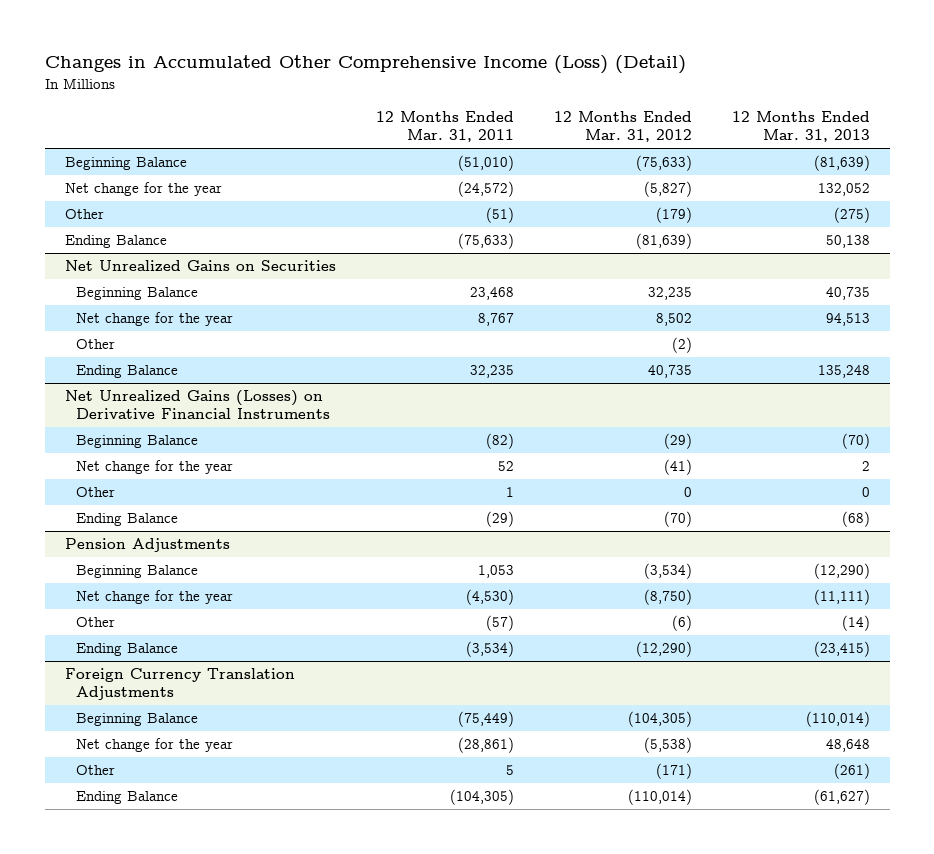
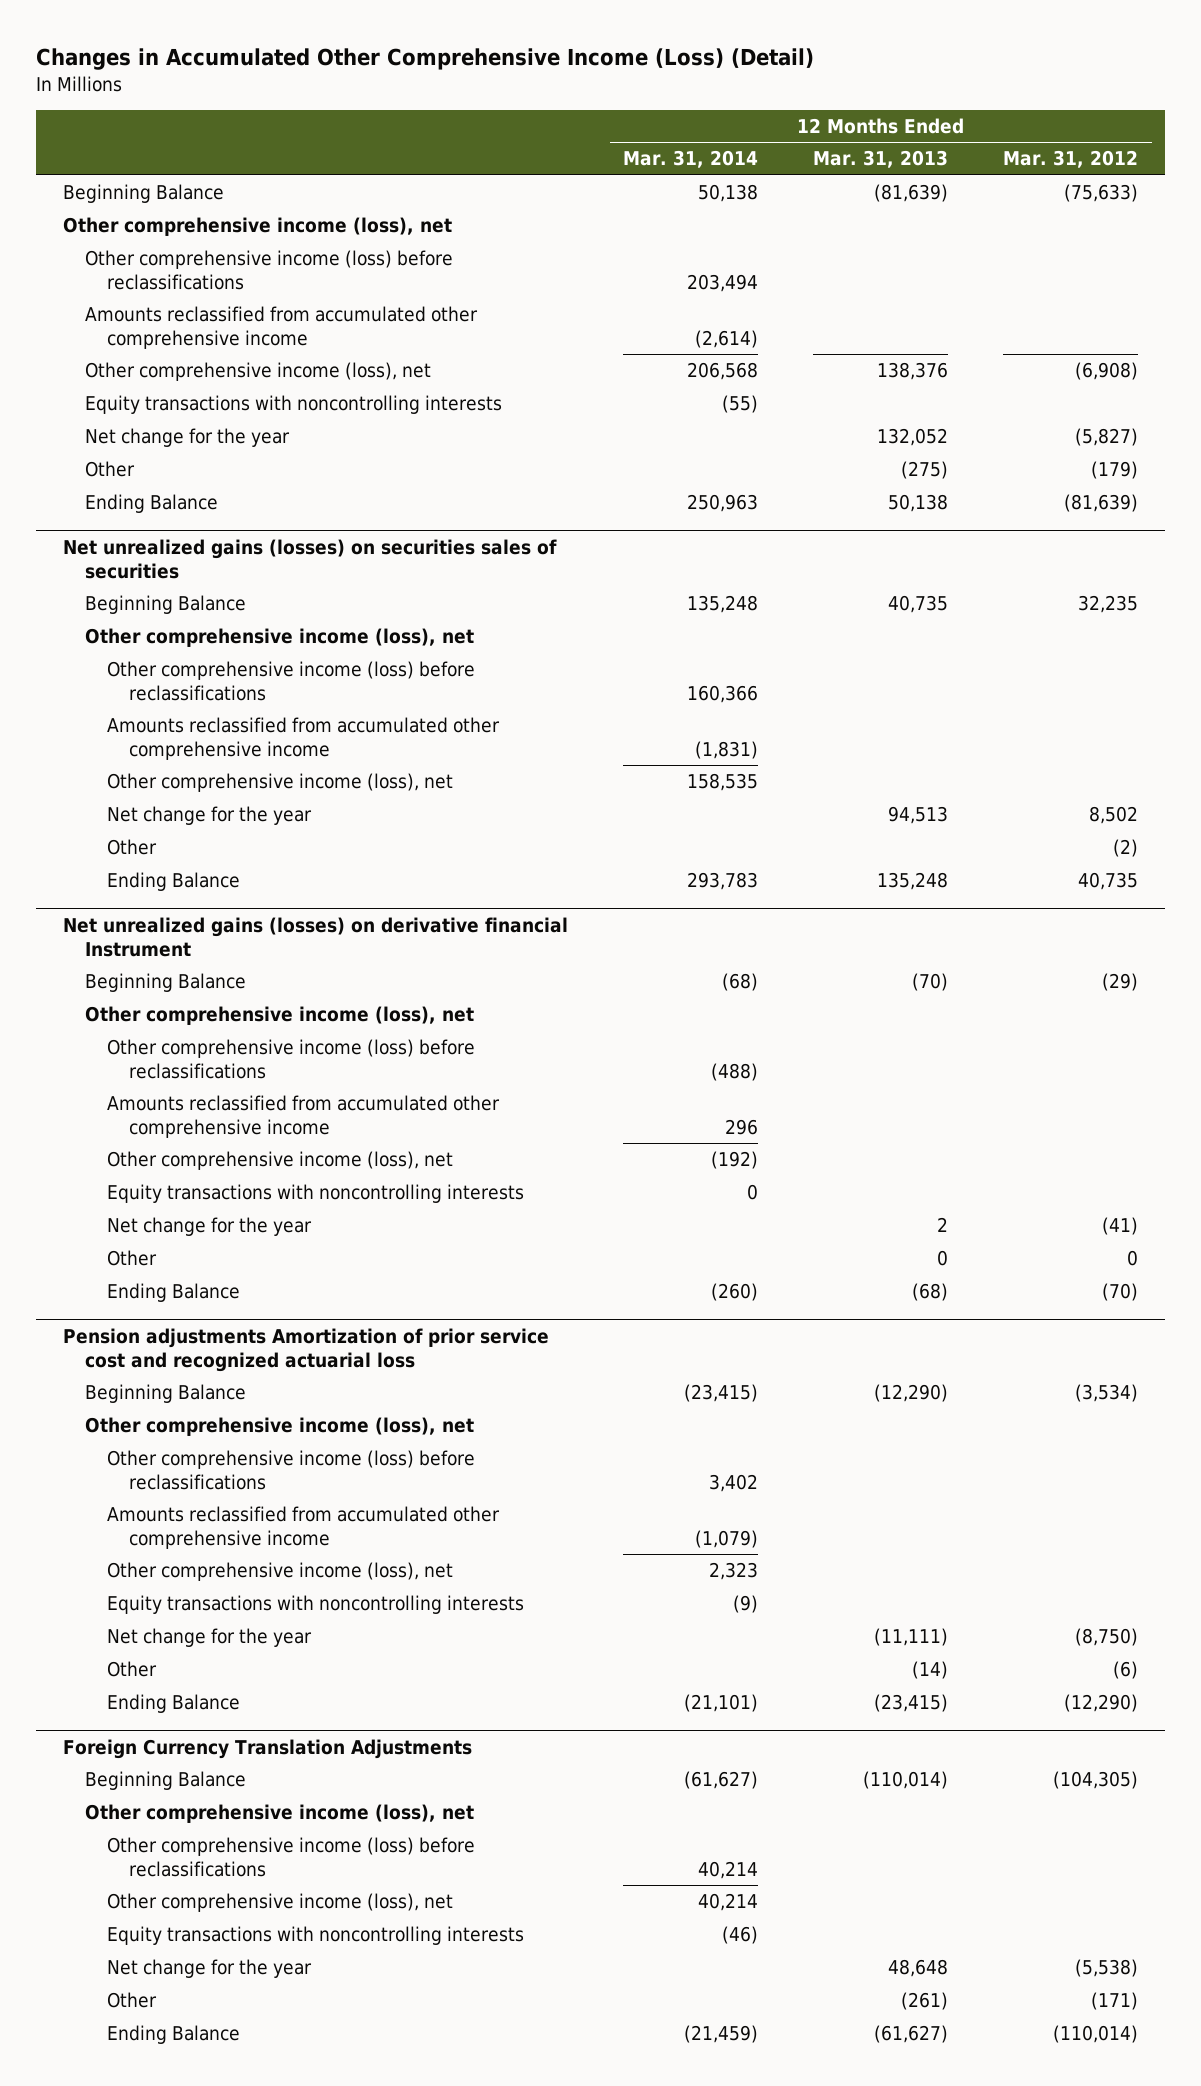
[375,111,514,143] 12 Months Ended Mar. 31, 2011 -> none
none -> [623,150,759,169] Mar. 31, 2014
none -> [63,217,453,237] Other comprehensive income (loss), net
none -> [85,250,454,290] Other comprehensive income (loss) before reclassifications
none -> [85,306,479,349] Amounts reclassified from accumulated other comprehensive income
none -> [85,362,432,382] Other comprehensive income (loss), net
none -> [85,395,503,415] Equity transactions with noncontrolling interests
[64,260,336,273] Net Unrealized Gains on Securities -> [63,539,558,579] Net unrealized gains (losses) on securities sales of securities
none -> [85,628,475,648] Other comprehensive income (loss), net
none -> [107,661,476,701] Other comprehensive income (loss) before reclassifications
none -> [107,717,501,760] Amounts reclassified from accumulated other comprehensive income
none -> [107,773,454,793] Other comprehensive income (loss), net
[64,390,331,420] Net Unrealized Gains (Losses) on Derivative Financial Instruments -> [63,917,569,957] Net unrealized gains (losses) on derivative financial Instrument
none -> [85,1006,475,1026] Other comprehensive income (loss), net
none -> [107,1039,476,1079] Other comprehensive income (loss) before reclassifications
none -> [107,1095,501,1138] Amounts reclassified from accumulated other comprehensive income
none -> [107,1151,454,1171] Other comprehensive income (loss), net
none -> [107,1184,525,1204] Equity transactions with noncontrolling interests
[64,538,230,553] Pension Adjustments -> [63,1328,550,1372] Pension adjustments Amortization of prior service cost and recognized actuarial loss
none -> [85,1417,475,1437] Other comprehensive income (loss), net
none -> [107,1450,476,1490] Other comprehensive income (loss) before reclassifications
none -> [107,1506,501,1549] Amounts reclassified from accumulated other comprehensive income
none -> [107,1562,454,1582] Other comprehensive income (loss), net
none -> [107,1595,525,1615] Equity transactions with noncontrolling interests
none -> [85,1804,475,1824] Other comprehensive income (loss), net
none -> [107,1837,476,1877] Other comprehensive income (loss) before reclassifications
none -> [107,1893,454,1913] Other comprehensive income (loss), net
none -> [107,1926,525,1946] Equity transactions with noncontrolling interests

